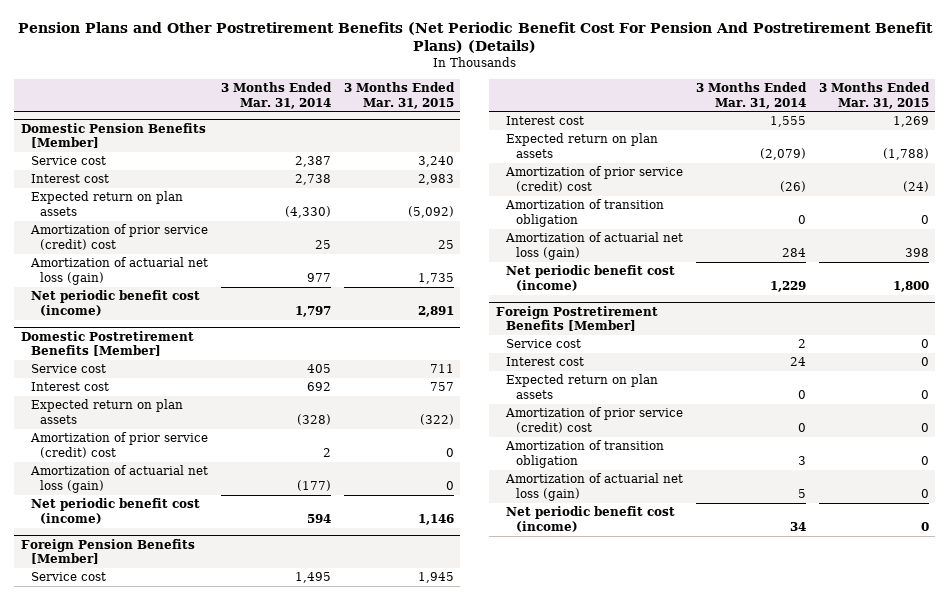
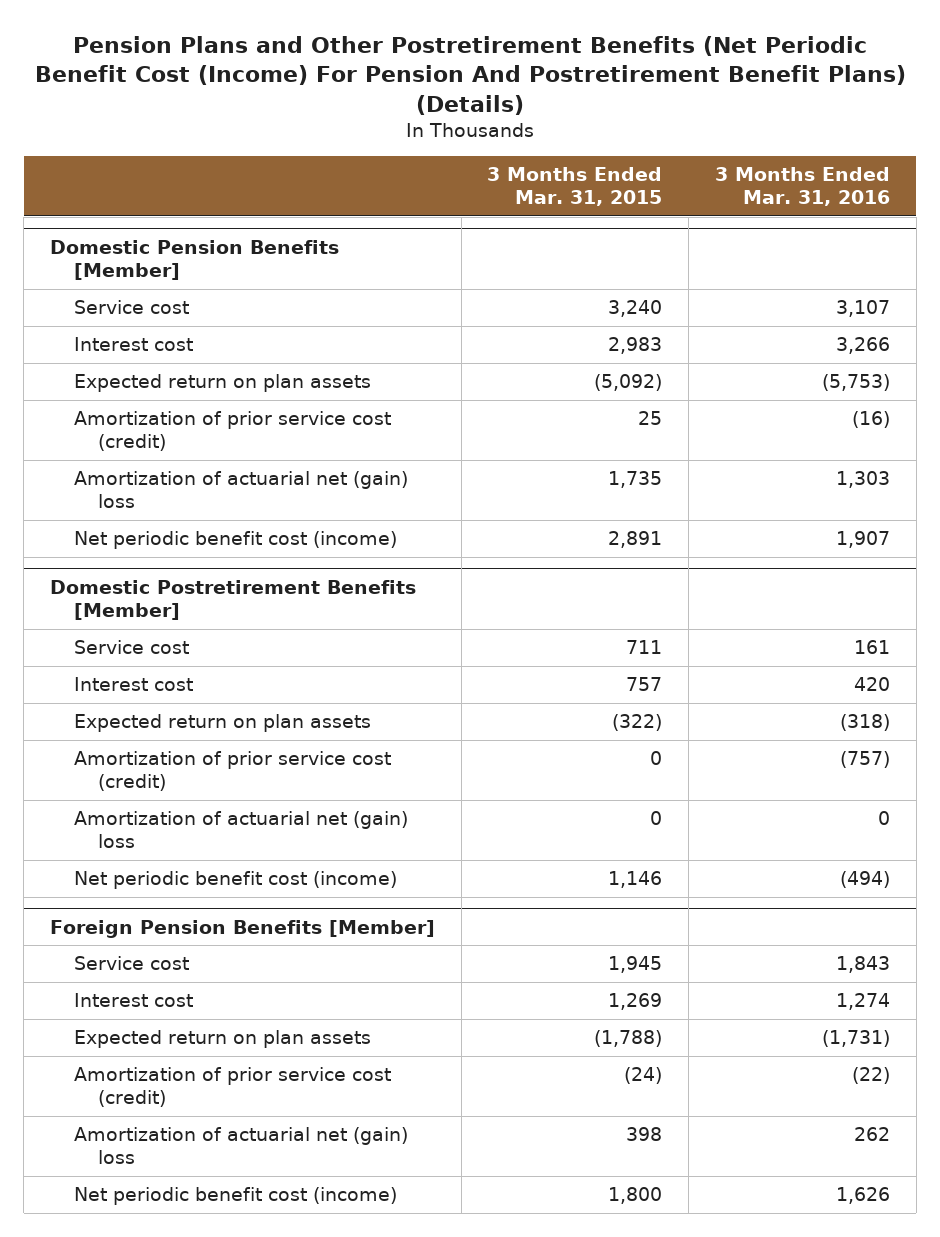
[17,21,933,53] Pension Plans and Other Postretirement Benefits (Net Periodic Benefit Cost For Pension And Postretirement Benefit Plans) (Details) -> [34,36,906,115] Pension Plans and Other Postretirement Benefits (Net Periodic Benefit Cost (Income) For Pension And Postretirement Benefit Plans) (Details)
[220,81,332,109] 3 Months Ended Mar. 31, 2014 -> none
none -> [714,167,890,207] 3 Months Ended Mar. 31, 2016
[29,224,208,251] Amortization of prior service (credit) cost -> [73,411,391,452] Amortization of prior service cost (credit)
[29,257,208,286] Amortization of actuarial net loss (gain) -> [73,471,408,509] Amortization of actuarial net (gain) loss
[29,432,208,459] Amortization of prior service (credit) cost -> [73,751,391,792] Amortization of prior service cost (credit)
[29,465,208,494] Amortization of actuarial net loss (gain) -> [73,811,408,849] Amortization of actuarial net (gain) loss
[504,199,664,228] Amortization of transition obligation -> none
[504,166,683,193] Amortization of prior service (credit) cost -> [73,1067,391,1108] Amortization of prior service cost (credit)
[504,232,683,261] Amortization of actuarial net loss (gain) -> [73,1127,408,1165] Amortization of actuarial net (gain) loss
[495,305,658,332] Foreign Postretirement Benefits [Member] -> none
[505,339,581,349] Service cost -> none
[505,357,584,367] Interest cost -> none
[505,374,658,400] Expected return on plan assets -> none
[504,407,683,434] Amortization of prior service (credit) cost -> none
[504,440,664,469] Amortization of transition obligation -> none
[504,473,683,502] Amortization of actuarial net loss (gain) -> none
[505,506,675,533] Net periodic benefit cost (income) -> none

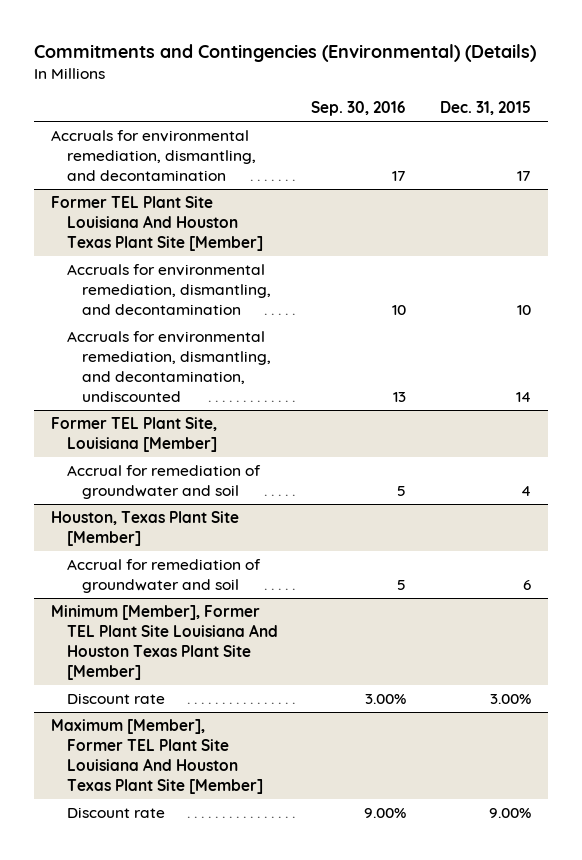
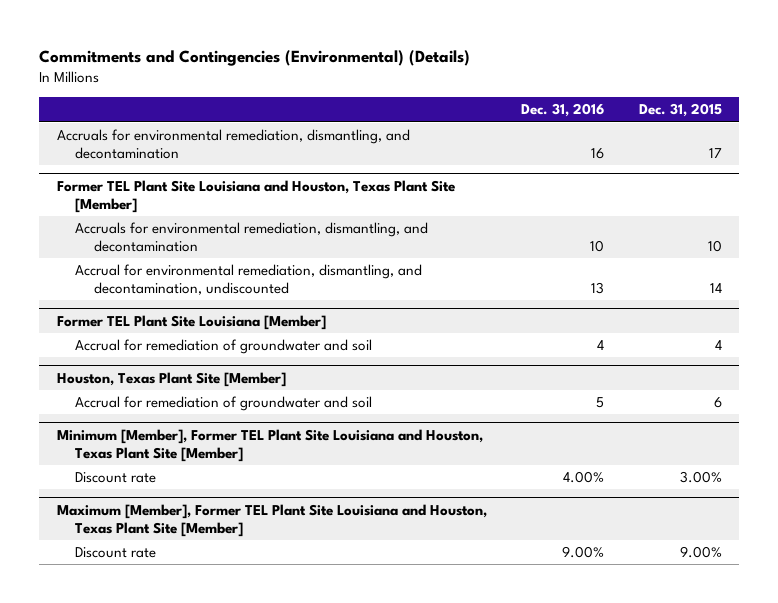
[311,101,407,117] Sep. 30, 2016 -> none
none -> [521,103,605,118] Dec. 31, 2016
[51,195,263,251] Former TEL Plant Site Louisiana And Houston Texas Plant Site [Member] -> [56,179,455,213] Former TEL Plant Site Louisiana and Houston, Texas Plant Site [Member]
[66,330,272,402] Accruals for environmental remediation, dismantling, and decontamination, undiscounted -> [75,264,423,295] Accrual for environmental remediation, dismantling, and decontamination, undiscounted
[51,416,218,452] Former TEL Plant Site, Louisiana [Member] -> [56,314,326,330] Former TEL Plant Site Louisiana [Member]
[51,604,278,680] Minimum [Member], Former TEL Plant Site Louisiana And Houston Texas Plant Site [Member] -> [56,428,483,462] Minimum [Member], Former TEL Plant Site Louisiana and Houston, Texas Plant Site [Member]
[51,718,263,794] Maximum [Member], Former TEL Plant Site Louisiana And Houston Texas Plant Site [Member] -> [56,503,487,537] Maximum [Member], Former TEL Plant Site Louisiana and Houston, Texas Plant Site [Member]

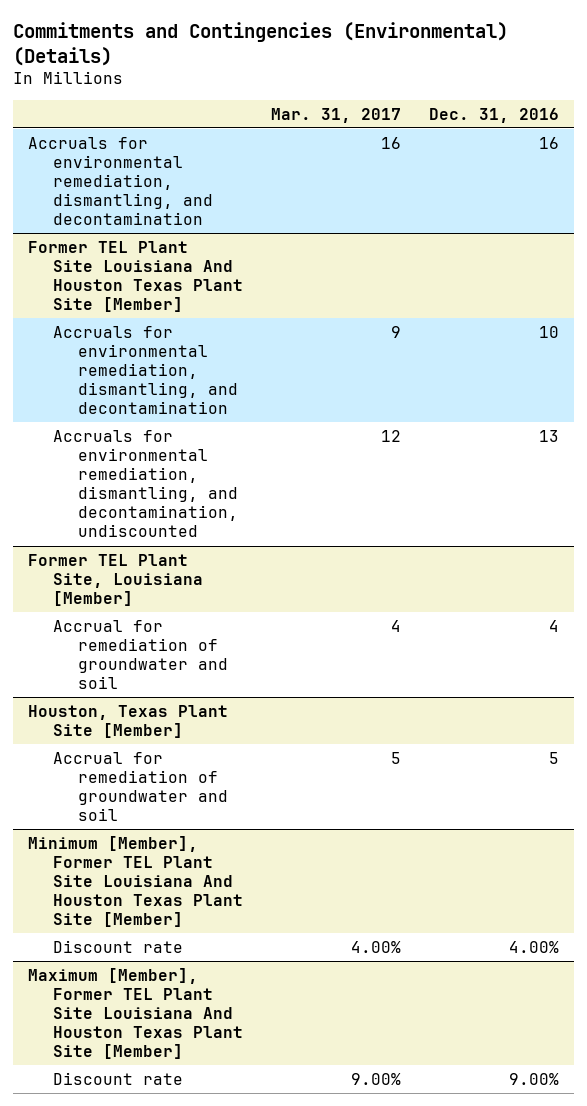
[638,103,722,118] Dec. 31, 2015 -> none
none -> [271,107,402,123] Mar. 31, 2017
[56,179,455,213] Former TEL Plant Site Louisiana and Houston, Texas Plant Site [Member] -> [27,240,243,313] Former TEL Plant Site Louisiana And Houston Texas Plant Site [Member]
[75,264,423,295] Accrual for environmental remediation, dismantling, and decontamination, undiscounted -> [52,429,238,538] Accruals for environmental remediation, dismantling, and decontamination, undiscounted
[56,314,326,330] Former TEL Plant Site Louisiana [Member] -> [27,553,203,607] Former TEL Plant Site, Louisiana [Member]
[56,428,483,462] Minimum [Member], Former TEL Plant Site Louisiana and Houston, Texas Plant Site [Member] -> [27,835,243,928] Minimum [Member], Former TEL Plant Site Louisiana And Houston Texas Plant Site [Member]
[56,503,487,537] Maximum [Member], Former TEL Plant Site Louisiana and Houston, Texas Plant Site [Member] -> [27,967,243,1060] Maximum [Member], Former TEL Plant Site Louisiana And Houston Texas Plant Site [Member]

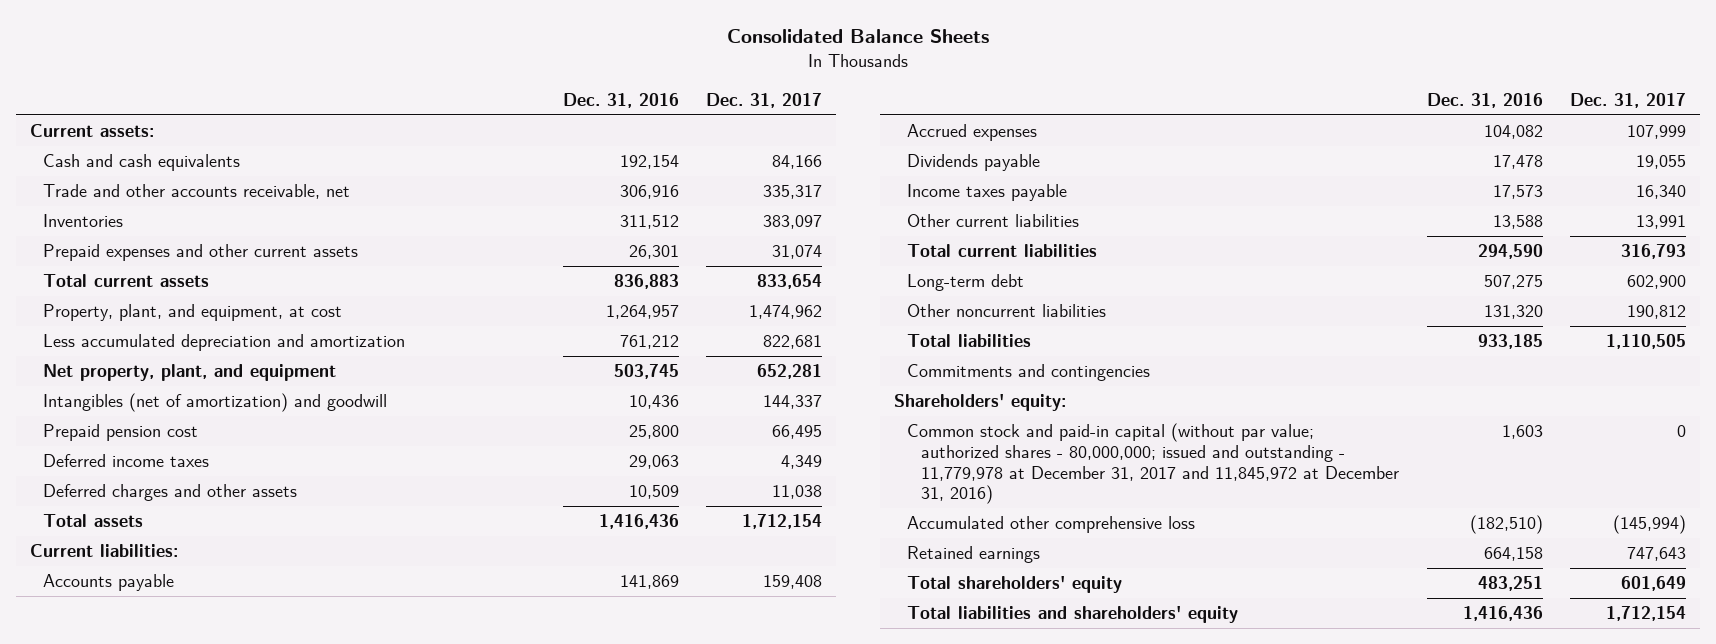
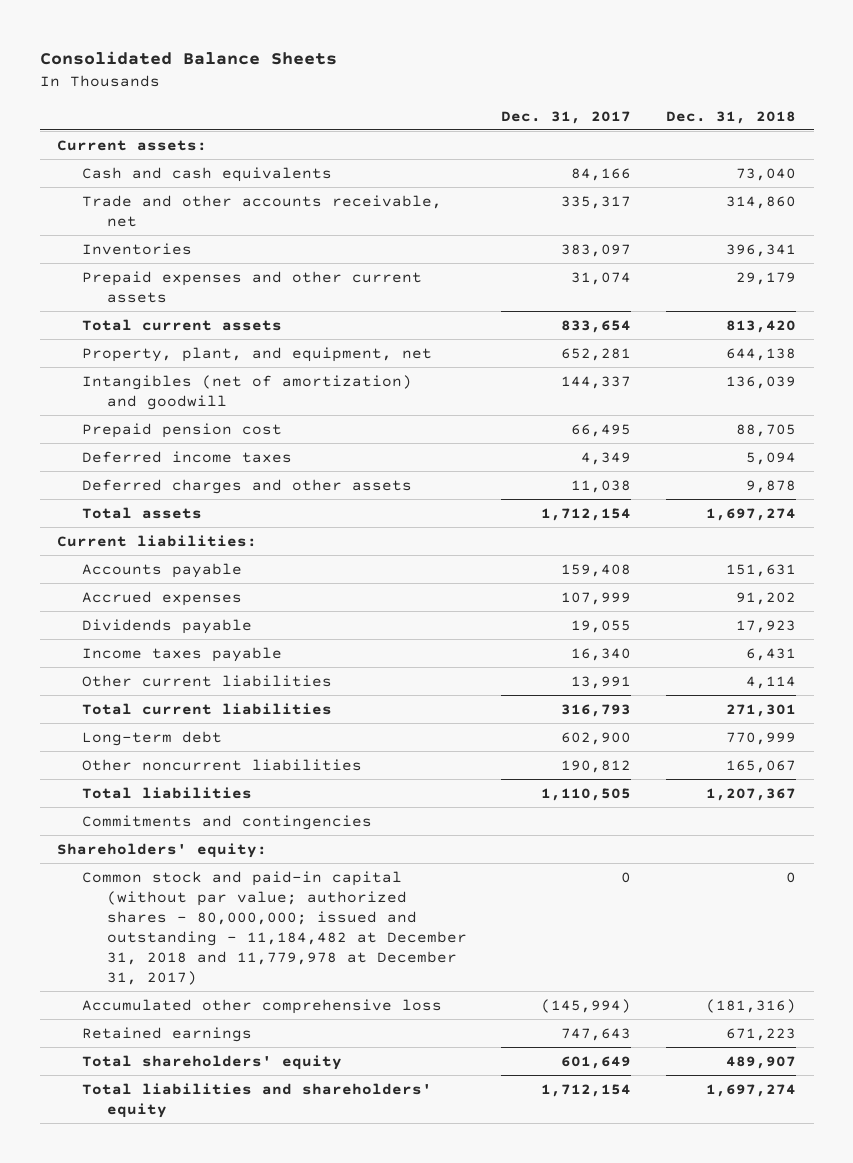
[562,92,679,108] Dec. 31, 2016 -> none
none -> [666,110,797,124] Dec. 31, 2018
[43,304,343,322] Property, plant, and equipment, at cost -> none
[43,334,406,352] Less accumulated depreciation and amortization -> none
[43,364,337,382] Net property, plant, and equipment -> [81,346,432,362] Property, plant, and equipment, net
[907,423,1399,505] Common stock and paid-in capital (without par value; authorized shares - 80,000,000; issued and outstanding - 11,779,978 at December 31, 2017 and 11,845,972 at December 31, 2016) -> [81,870,467,985] Common stock and paid-in capital (without par value; authorized shares - 80,000,000; issued and outstanding - 11,184,482 at December 31, 2018 and 11,779,978 at December 31, 2017)

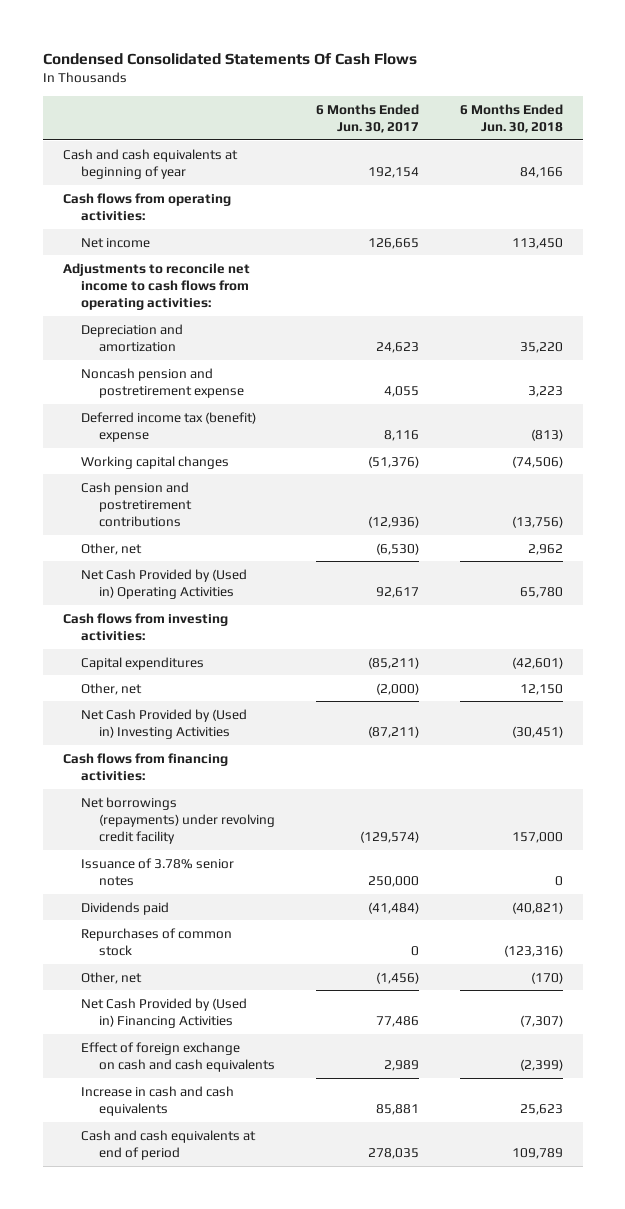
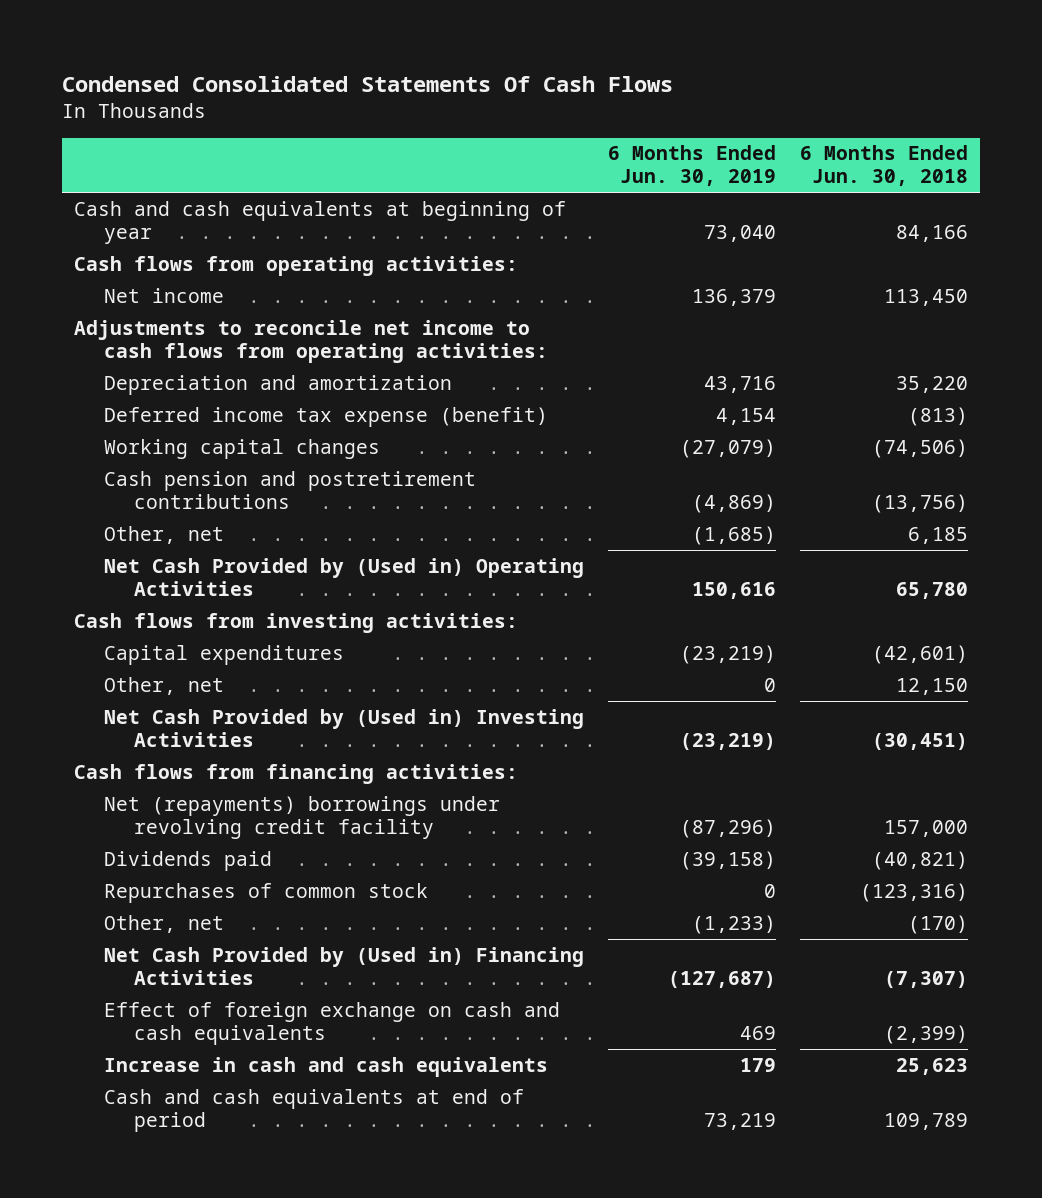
[315,103,419,133] 6 Months Ended Jun. 30, 2017 -> none
none -> [607,145,776,187] 6 Months Ended Jun. 30, 2019
[80,367,245,399] Noncash pension and postretirement expense -> none
[80,411,256,443] Deferred income tax (benefit) expense -> [103,406,548,427] Deferred income tax expense (benefit)
[527,543,563,555] 2,962 -> [908,526,969,544] 6,185
[80,857,234,887] Issuance of 3.78% senior notes -> none
[80,796,276,845] Net borrowings (repayments) under revolving credit facility -> [103,795,500,839] Net (repayments) borrowings under revolving credit facility

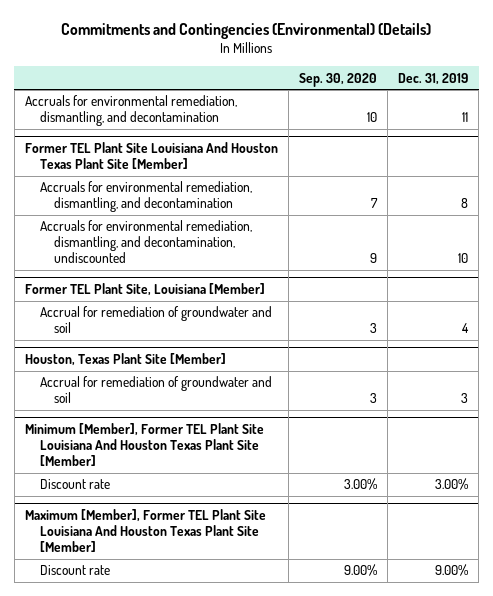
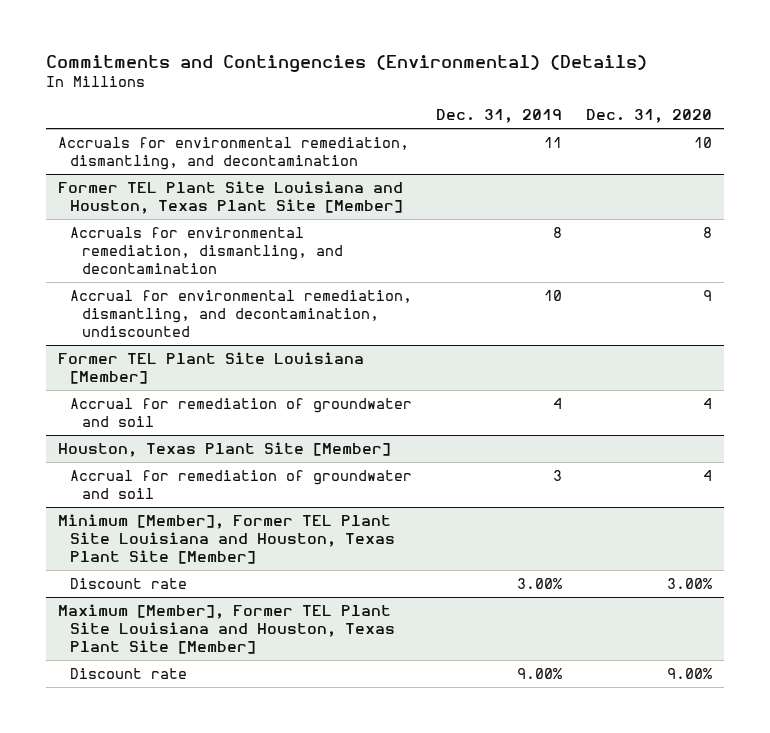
[298,72,377,87] Sep. 30, 2020 -> none
none -> [586,109,713,124] Dec. 31, 2020
[24,142,278,170] Former TEL Plant Site Louisiana And Houston Texas Plant Site [Member] -> [57,180,403,214] Former TEL Plant Site Louisiana and Houston, Texas Plant Site [Member]
[39,220,252,264] Accruals for environmental remediation, dismantling, and decontamination, undiscounted -> [69,289,412,337] Accrual for environmental remediation, dismantling, and decontamination, undiscounted
[24,283,265,297] Former TEL Plant Site, Louisiana [Member] -> [57,351,364,384] Former TEL Plant Site Louisiana [Member]
[24,423,264,467] Minimum [Member], Former TEL Plant Site Louisiana And Houston Texas Plant Site [Member] -> [57,513,395,564] Minimum [Member], Former TEL Plant Site Louisiana and Houston, Texas Plant Site [Member]
[24,509,266,553] Maximum [Member], Former TEL Plant Site Louisiana And Houston Texas Plant Site [Member] -> [57,603,395,654] Maximum [Member], Former TEL Plant Site Louisiana and Houston, Texas Plant Site [Member]

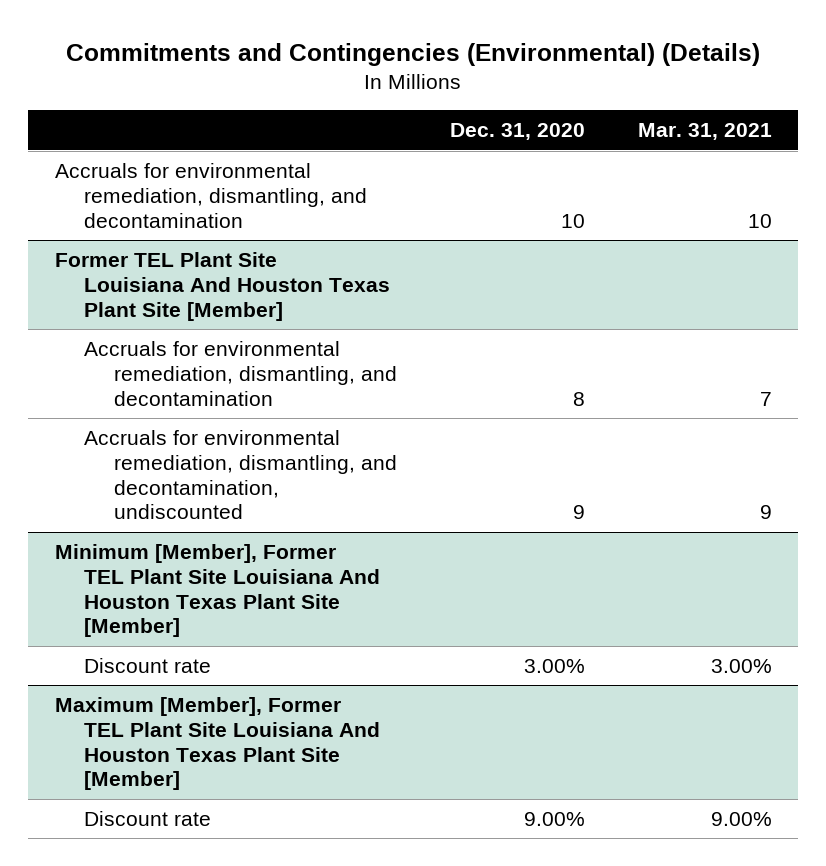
[435,109,562,124] Dec. 31, 2019 -> none
none -> [637,123,772,141] Mar. 31, 2021
[57,180,403,214] Former TEL Plant Site Louisiana and Houston, Texas Plant Site [Member] -> [54,251,391,321] Former TEL Plant Site Louisiana And Houston Texas Plant Site [Member]
[57,351,364,384] Former TEL Plant Site Louisiana [Member] -> none
[69,397,412,427] Accrual for remediation of groundwater and soil -> none
[57,441,391,457] Houston, Texas Plant Site [Member] -> none
[69,469,412,499] Accrual for remediation of groundwater and soil -> none
[69,289,412,337] Accrual for environmental remediation, dismantling, and decontamination, undiscounted -> [84,429,397,520] Accruals for environmental remediation, dismantling, and decontamination, undiscounted
[57,513,395,564] Minimum [Member], Former TEL Plant Site Louisiana and Houston, Texas Plant Site [Member] -> [54,543,381,638] Minimum [Member], Former TEL Plant Site Louisiana And Houston Texas Plant Site [Member]
[57,603,395,654] Maximum [Member], Former TEL Plant Site Louisiana and Houston, Texas Plant Site [Member] -> [54,696,381,791] Maximum [Member], Former TEL Plant Site Louisiana And Houston Texas Plant Site [Member]

